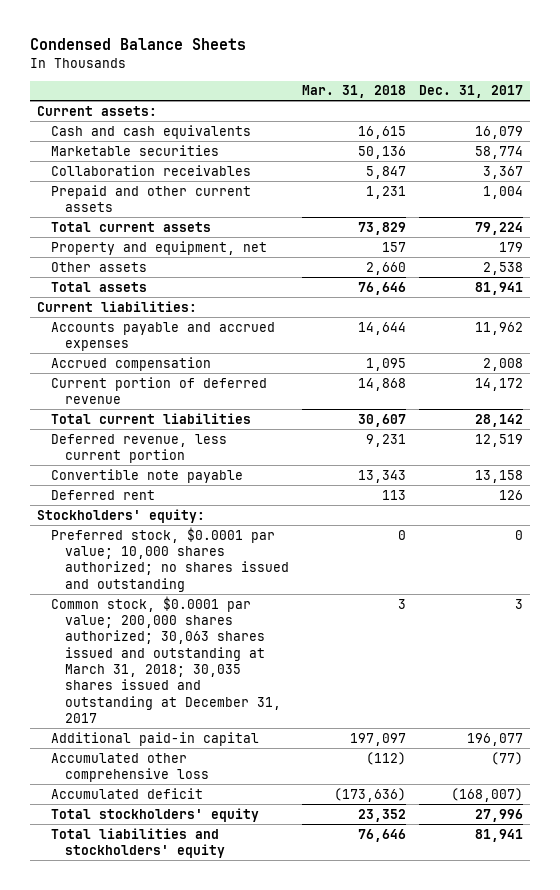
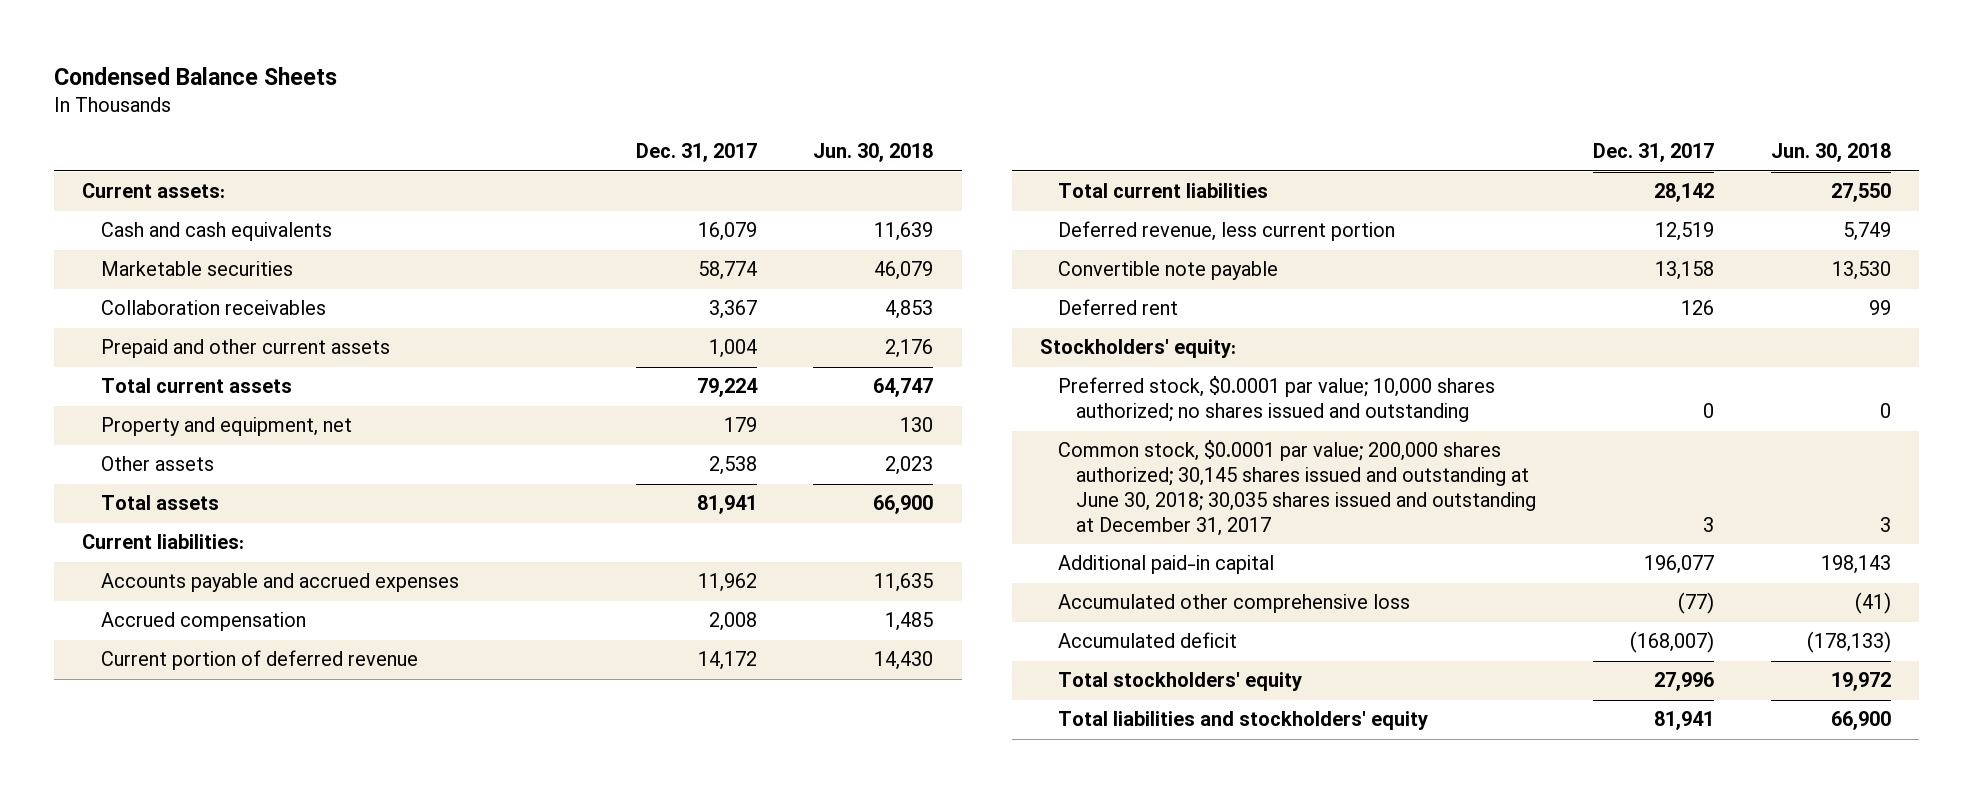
[302,85,407,99] Mar. 31, 2018 -> none
none -> [813,143,934,163] Jun. 30, 2018
[50,595,282,724] Common stock, $0.0001 par value; 200,000 shares authorized; 30,063 shares issued and outstanding at March 31, 2018; 30,035 shares issued and outstanding at December 31, 2017 -> [1058,440,1537,536] Common stock, $0.0001 par value; 200,000 shares authorized; 30,145 shares issued and outstanding at June 30, 2018; 30,035 shares issued and outstanding at December 31, 2017

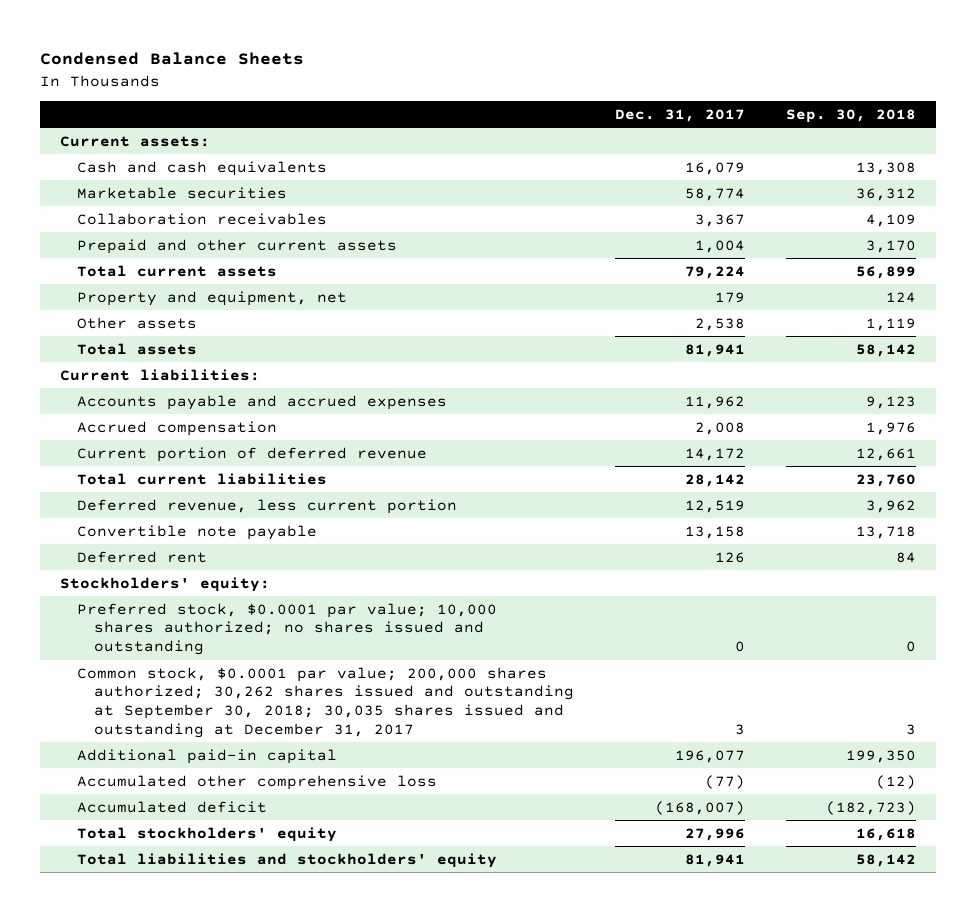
[813,143,934,163] Jun. 30, 2018 -> none
none -> [785,109,916,124] Sep. 30, 2018
[1058,440,1537,536] Common stock, $0.0001 par value; 200,000 shares authorized; 30,145 shares issued and outstanding at June 30, 2018; 30,035 shares issued and outstanding at December 31, 2017 -> [77,666,575,739] Common stock, $0.0001 par value; 200,000 shares authorized; 30,262 shares issued and outstanding at September 30, 2018; 30,035 shares issued and outstanding at December 31, 2017

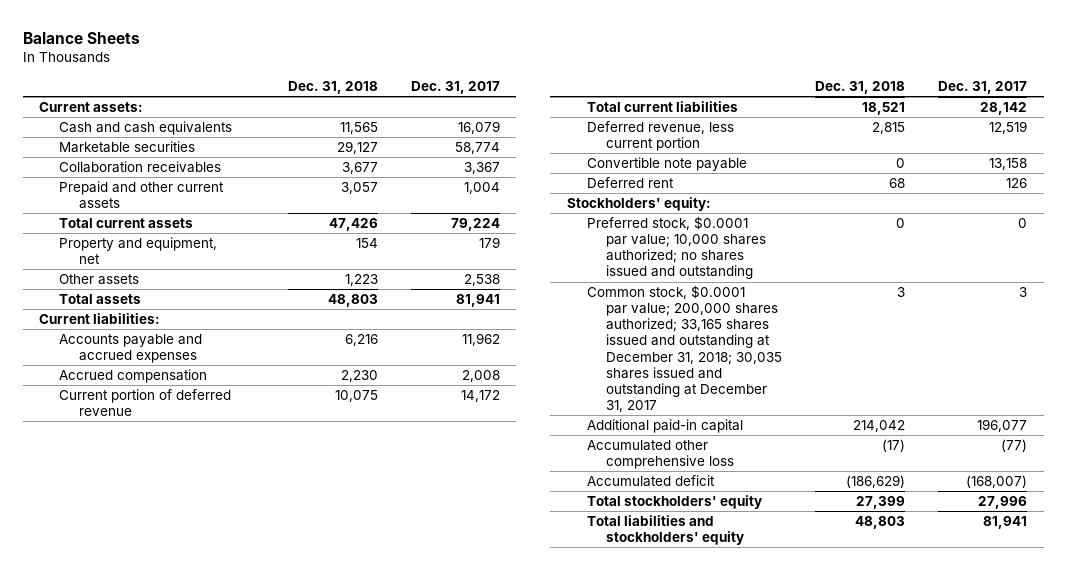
[39,52,304,66] Condensed Balance Sheets -> [22,32,140,45] Balance Sheets
[785,109,916,124] Sep. 30, 2018 -> none
none -> [288,80,379,94] Dec. 31, 2018
[77,666,575,739] Common stock, $0.0001 par value; 200,000 shares authorized; 30,262 shares issued and outstanding at September 30, 2018; 30,035 shares issued and outstanding at December 31, 2017 -> [586,285,783,413] Common stock, $0.0001 par value; 200,000 shares authorized; 33,165 shares issued and outstanding at December 31, 2018; 30,035 shares issued and outstanding at December 31, 2017

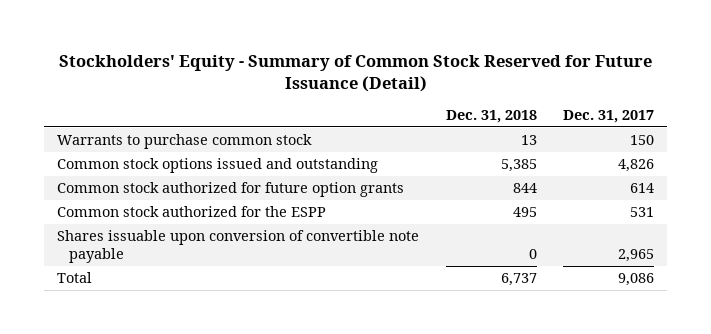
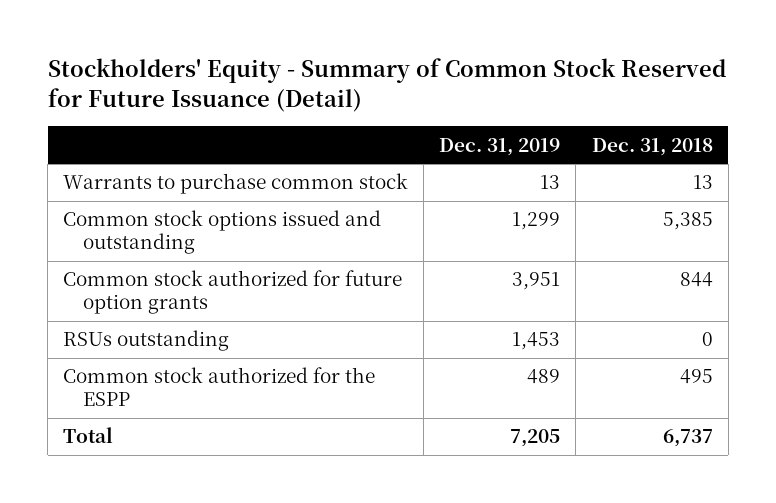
[562,110,654,124] Dec. 31, 2017 -> none
none -> [439,137,561,156] Dec. 31, 2019
none -> [63,330,230,352] RSUs outstanding
[57,229,420,263] Shares issuable upon conversion of convertible note payable -> none

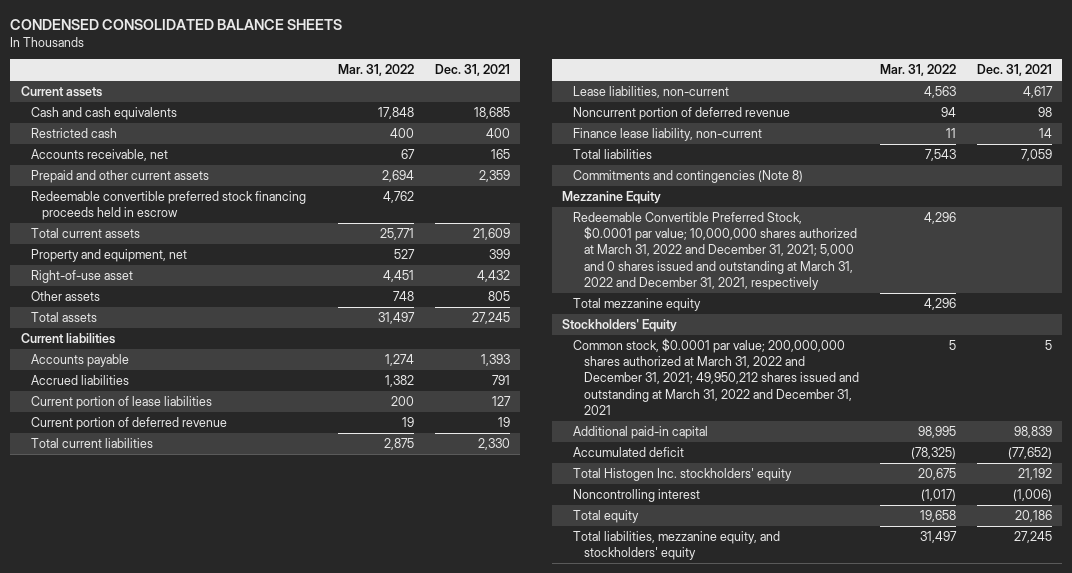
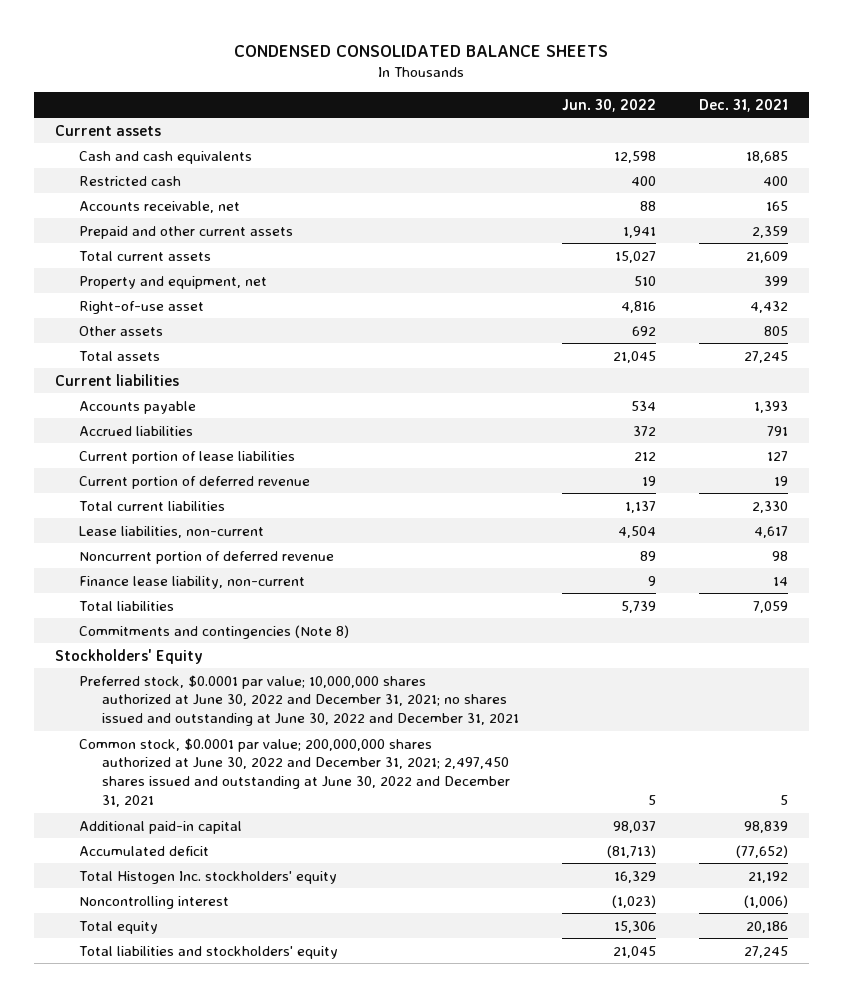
[337,64,414,77] Mar. 31, 2022 -> none
none -> [562,98,657,112] Jun. 30, 2022
[31,191,307,221] Redeemable convertible preferred stock financing proceeds held in escrow -> none
[562,191,662,205] Mezzanine Equity -> none
[573,212,857,290] Redeemable Convertible Preferred Stock, $0.0001 par value; 10,000,000 shares authorized at March 31, 2022 and December 31, 2021; 5,000 and 0 shares issued and outstanding at March 31, 2022 and December 31, 2021, respectively -> none
[573,298,702,312] Total mezzanine equity -> none
none -> [78,674,520,727] Preferred stock, $0.0001 par value; 10,000,000 shares authorized at June 30, 2022 and December 31, 2021; no shares issued and outstanding at June 30, 2022 and December 31, 2021
[573,338,859,415] Common stock, $0.0001 par value; 200,000,000 shares authorized at March 31, 2022 and December 31, 2021; 49,950,212 shares issued and outstanding at March 31, 2022 and December 31, 2021 -> [78,737,511,808] Common stock, $0.0001 par value; 200,000,000 shares authorized at June 30, 2022 and December 31, 2021; 2,497,450 shares issued and outstanding at June 30, 2022 and December 31, 2021
[573,531,781,561] Total liabilities, mezzanine equity, and stockholders' equity -> [78,945,338,959] Total liabilities and stockholders' equity

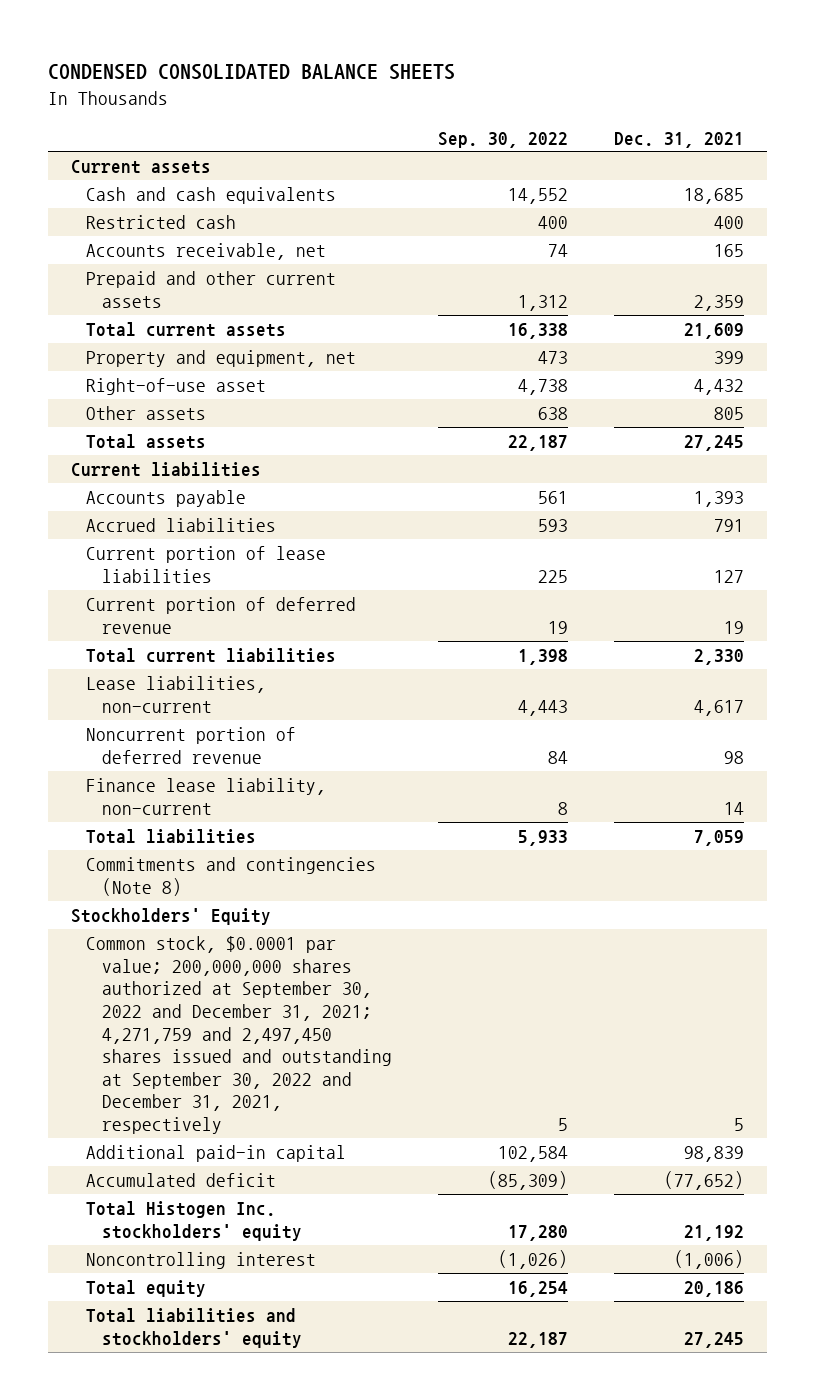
[562,98,657,112] Jun. 30, 2022 -> none
none -> [437,131,568,148] Sep. 30, 2022
[78,674,520,727] Preferred stock, $0.0001 par value; 10,000,000 shares authorized at June 30, 2022 and December 31, 2021; no shares issued and outstanding at June 30, 2022 and December 31, 2021 -> none
[78,737,511,808] Common stock, $0.0001 par value; 200,000,000 shares authorized at June 30, 2022 and December 31, 2021; 2,497,450 shares issued and outstanding at June 30, 2022 and December 31, 2021 -> [86,936,392,1135] Common stock, $0.0001 par value; 200,000,000 shares authorized at September 30, 2022 and December 31, 2021; 4,271,759 and 2,497,450 shares issued and outstanding at September 30, 2022 and December 31, 2021, respectively

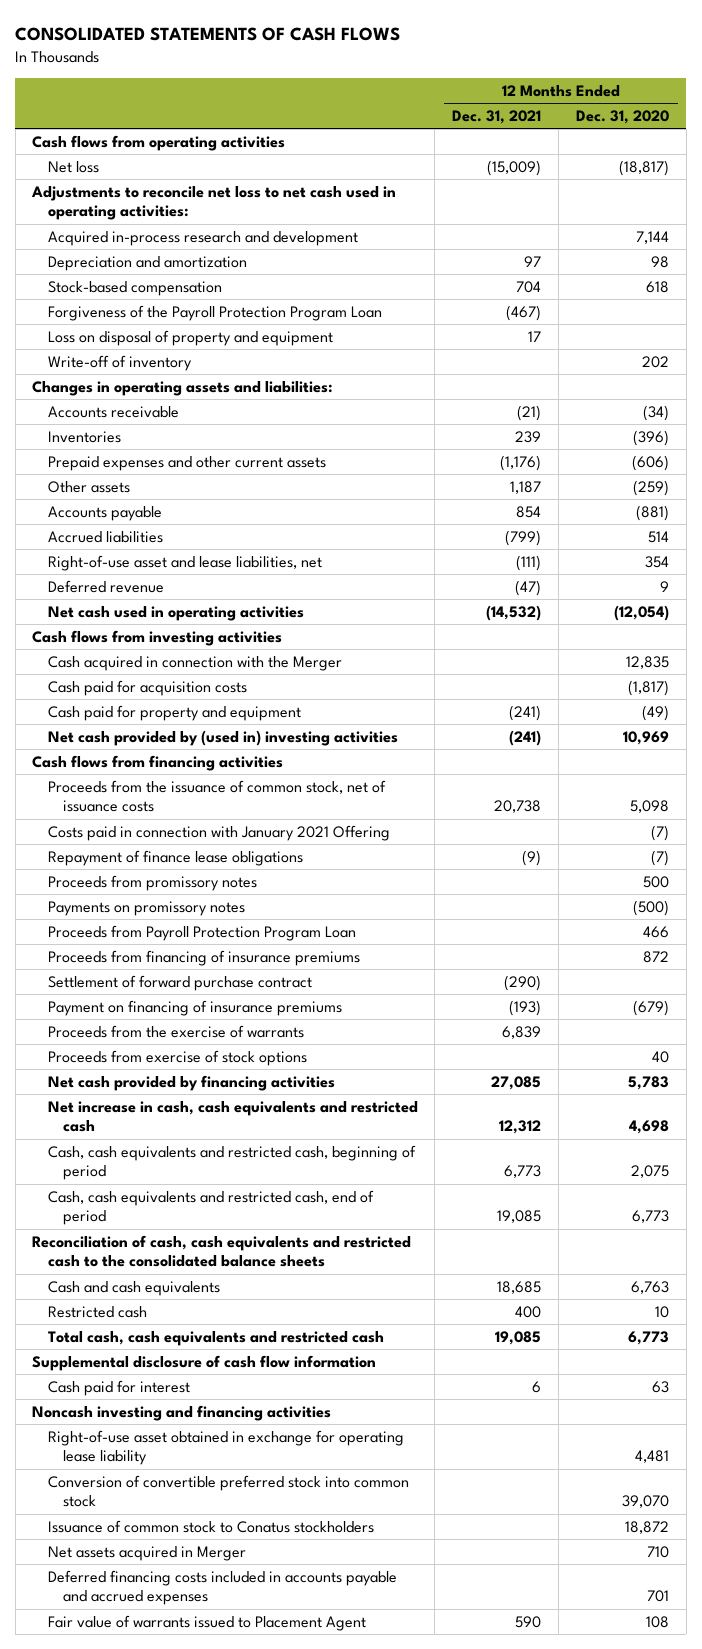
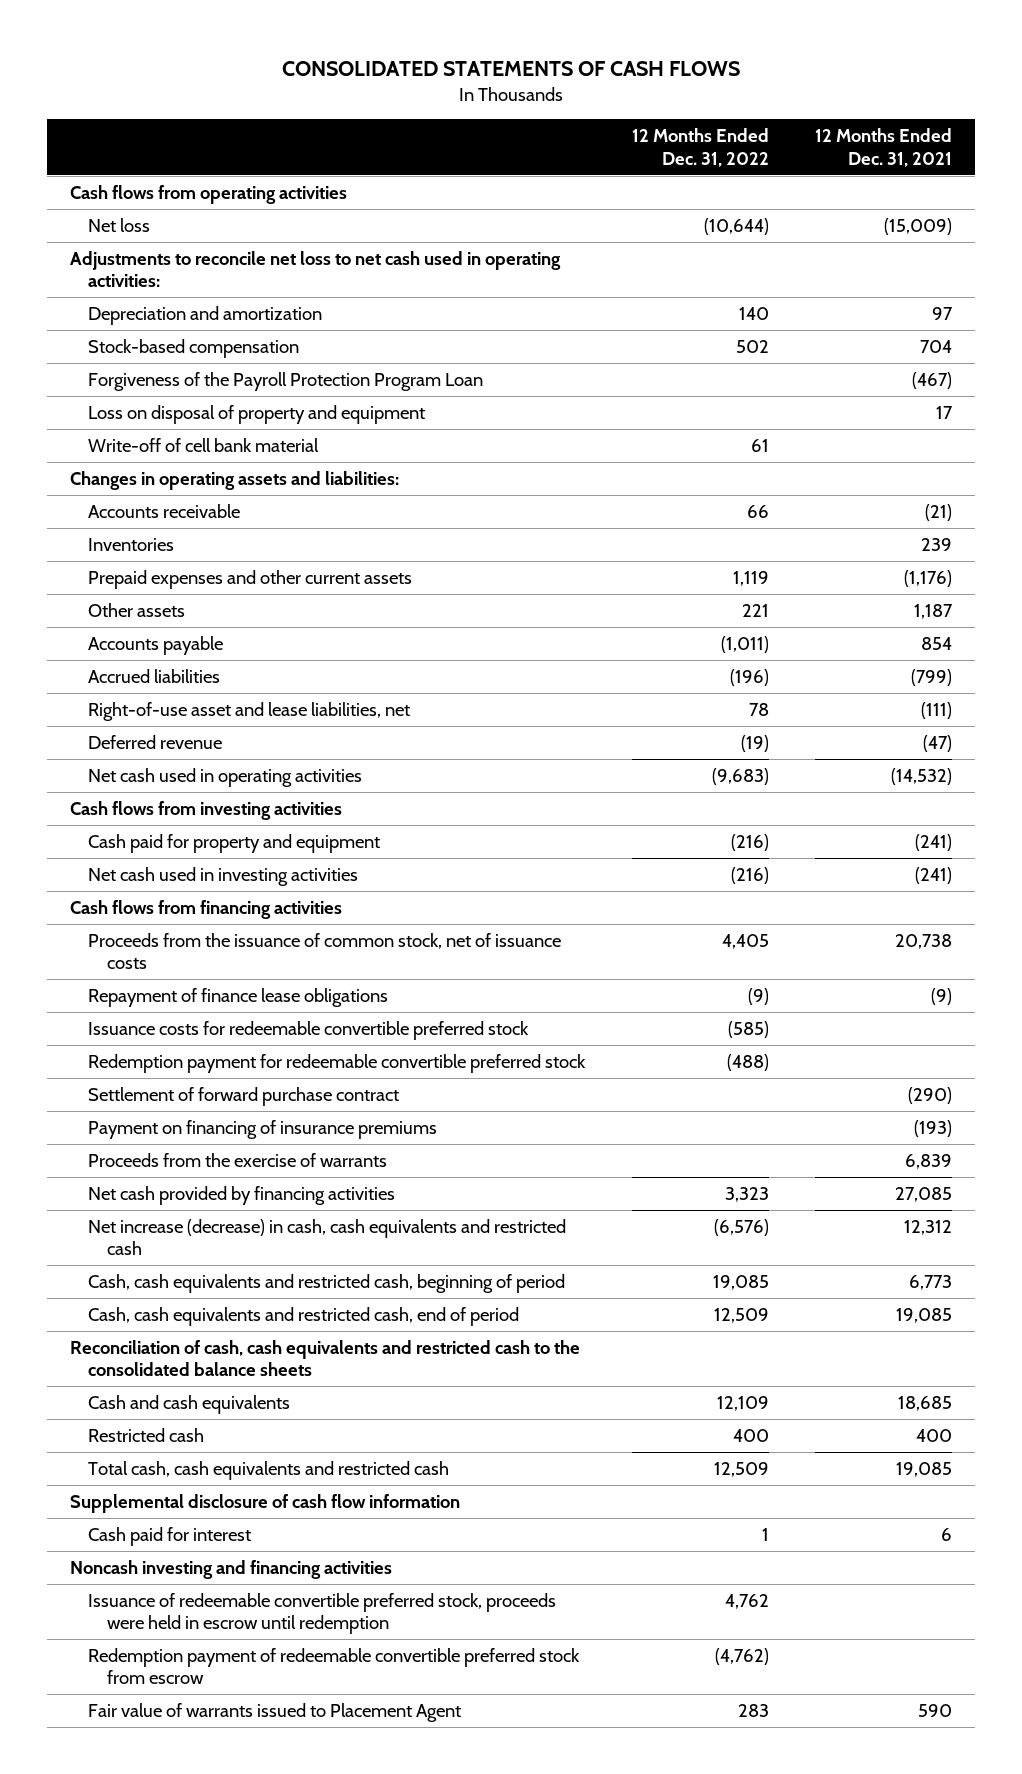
[576,109,670,124] Dec. 31, 2020 -> none
none -> [631,128,769,167] 12 Months Ended Dec. 31, 2022
[47,230,358,246] Acquired in-process research and development -> none
[47,354,192,371] Write-off of inventory -> [88,437,320,452] Write-off of cell bank material
[47,655,342,671] Cash acquired in connection with the Merger -> none
[47,679,247,696] Cash paid for acquisition costs -> none
[47,729,398,746] Net cash provided by (used in) investing activities -> [88,866,359,886] Net cash used in investing activities
[47,824,390,841] Costs paid in connection with January 2021 Offering -> none
[47,874,257,891] Proceeds from promissory notes -> none
[47,900,245,916] Payments on promissory notes -> none
[47,924,356,941] Proceeds from Payroll Protection Program Loan -> none
[47,949,360,966] Proceeds from financing of insurance premiums -> none
none -> [88,1020,530,1040] Issuance costs for redeemable convertible preferred stock
none -> [88,1053,587,1073] Redemption payment for redeemable convertible preferred stock
[47,1049,307,1066] Proceeds from exercise of stock options -> none
[47,1100,418,1133] Net increase in cash, cash equivalents and restricted cash -> [88,1218,567,1256] Net increase (decrease) in cash, cash equivalents and restricted cash
[47,1429,404,1466] Right-of-use asset obtained in exchange for operating lease liability -> none
[47,1519,374,1533] Issuance of common stock to Conatus stockholders -> none
[47,1545,246,1561] Net assets acquired in Merger -> none
[47,1569,397,1606] Deferred financing costs included in accounts payable and accrued expenses -> none
[47,1474,409,1508] Conversion of convertible preferred stock into common stock -> [88,1592,557,1635] Issuance of redeemable convertible preferred stock, proceeds were held in escrow until redemption
none -> [88,1647,581,1685] Redemption payment of redeemable convertible preferred stock from escrow

